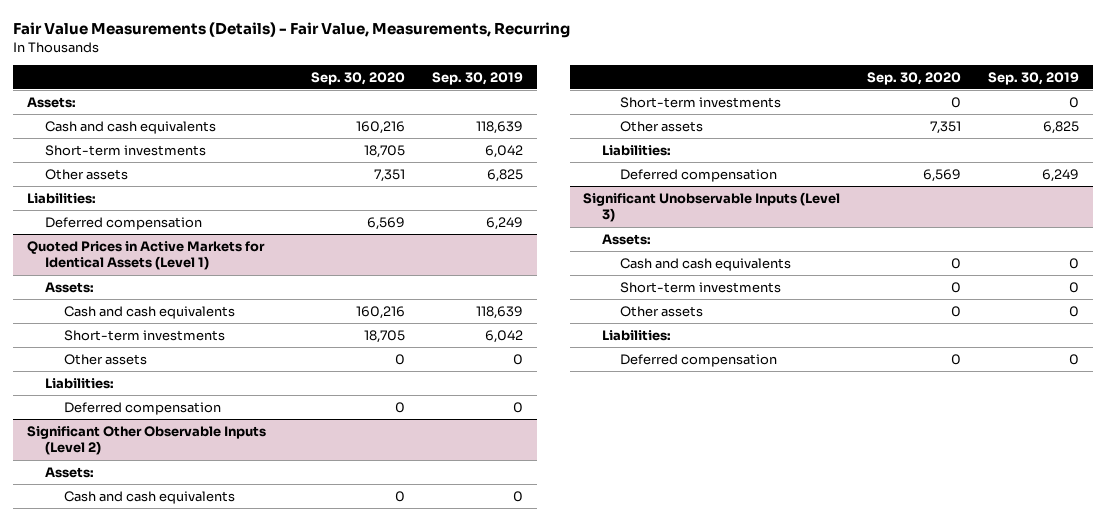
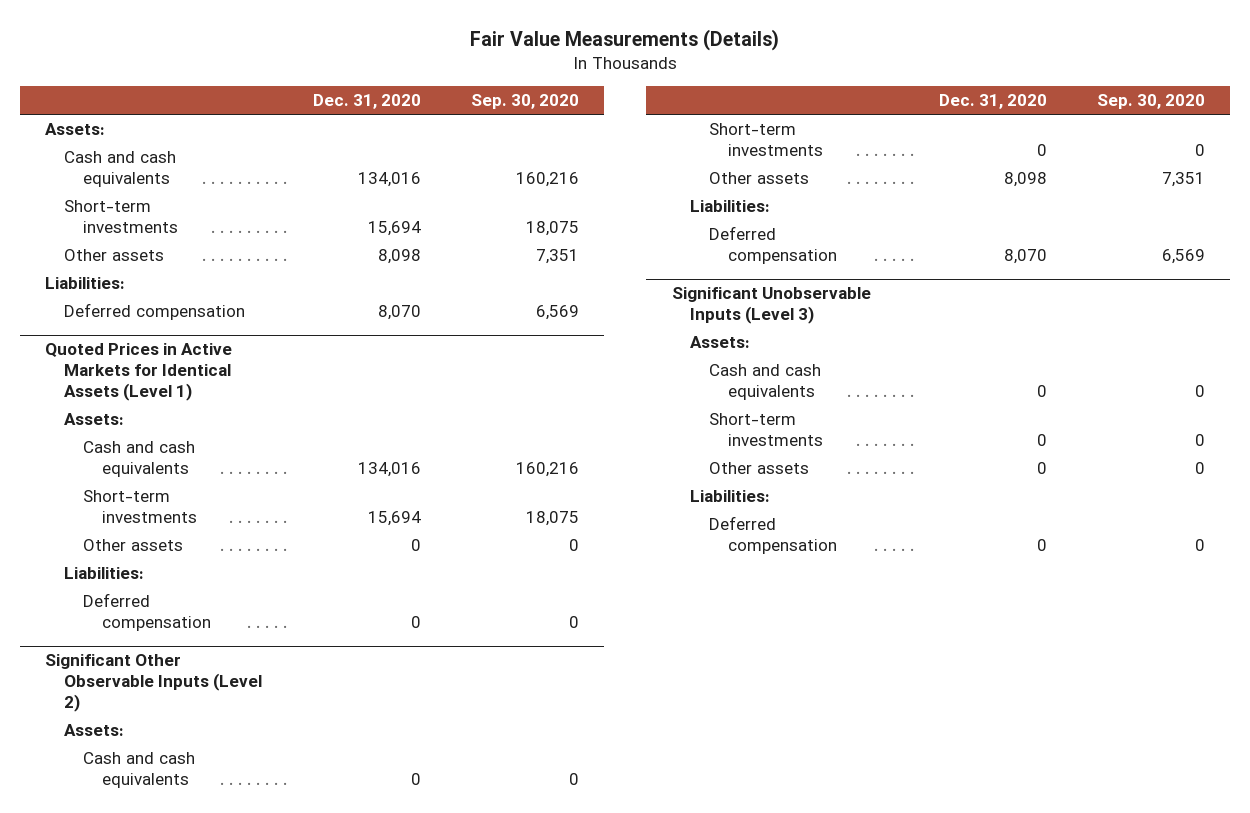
[13,21,571,38] Fair Value Measurements (Details) - Fair Value, Measurements, Recurring -> [470,29,780,52] Fair Value Measurements (Details)
[432,71,524,85] Sep. 30, 2019 -> none
none -> [312,94,421,110] Dec. 31, 2020
[363,144,405,158] 18,705 -> [525,220,579,236] 18,075
[363,329,405,343] 18,705 -> [525,510,579,526] 18,075

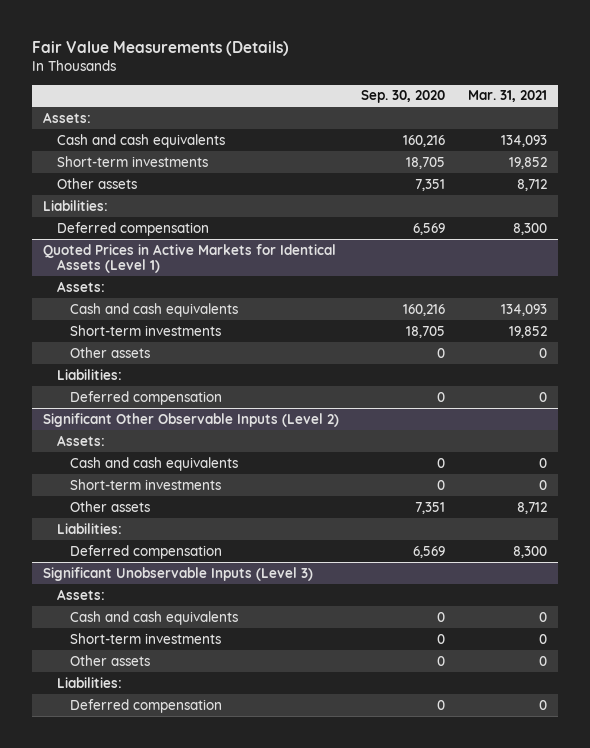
[312,94,421,110] Dec. 31, 2020 -> none
none -> [467,90,547,103] Mar. 31, 2021
[525,220,579,236] 18,075 -> [406,156,446,169] 18,705
[525,510,579,526] 18,075 -> [406,325,446,338] 18,705

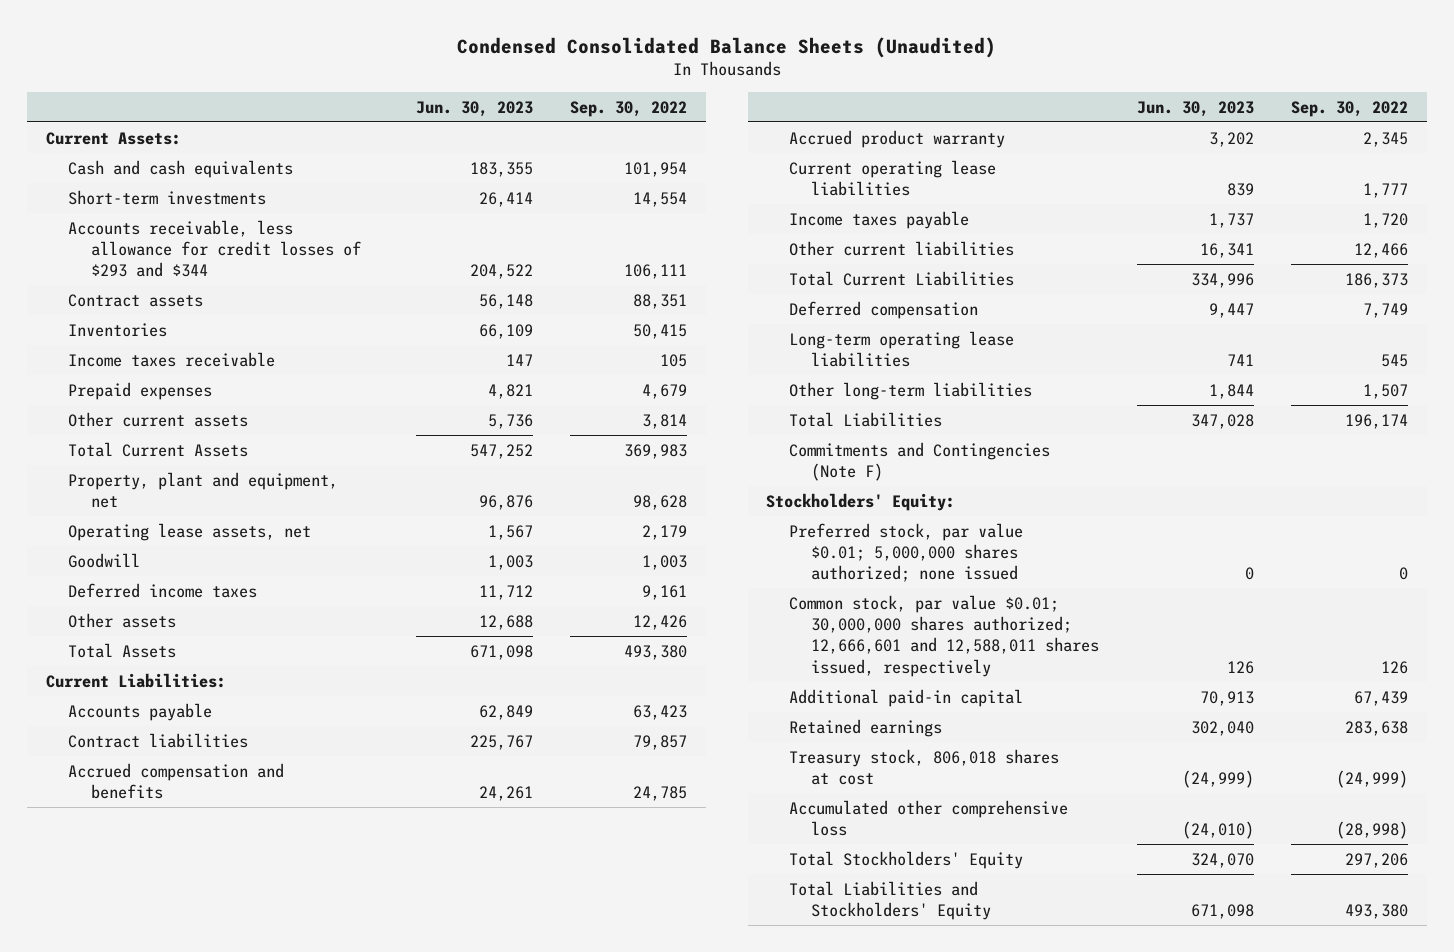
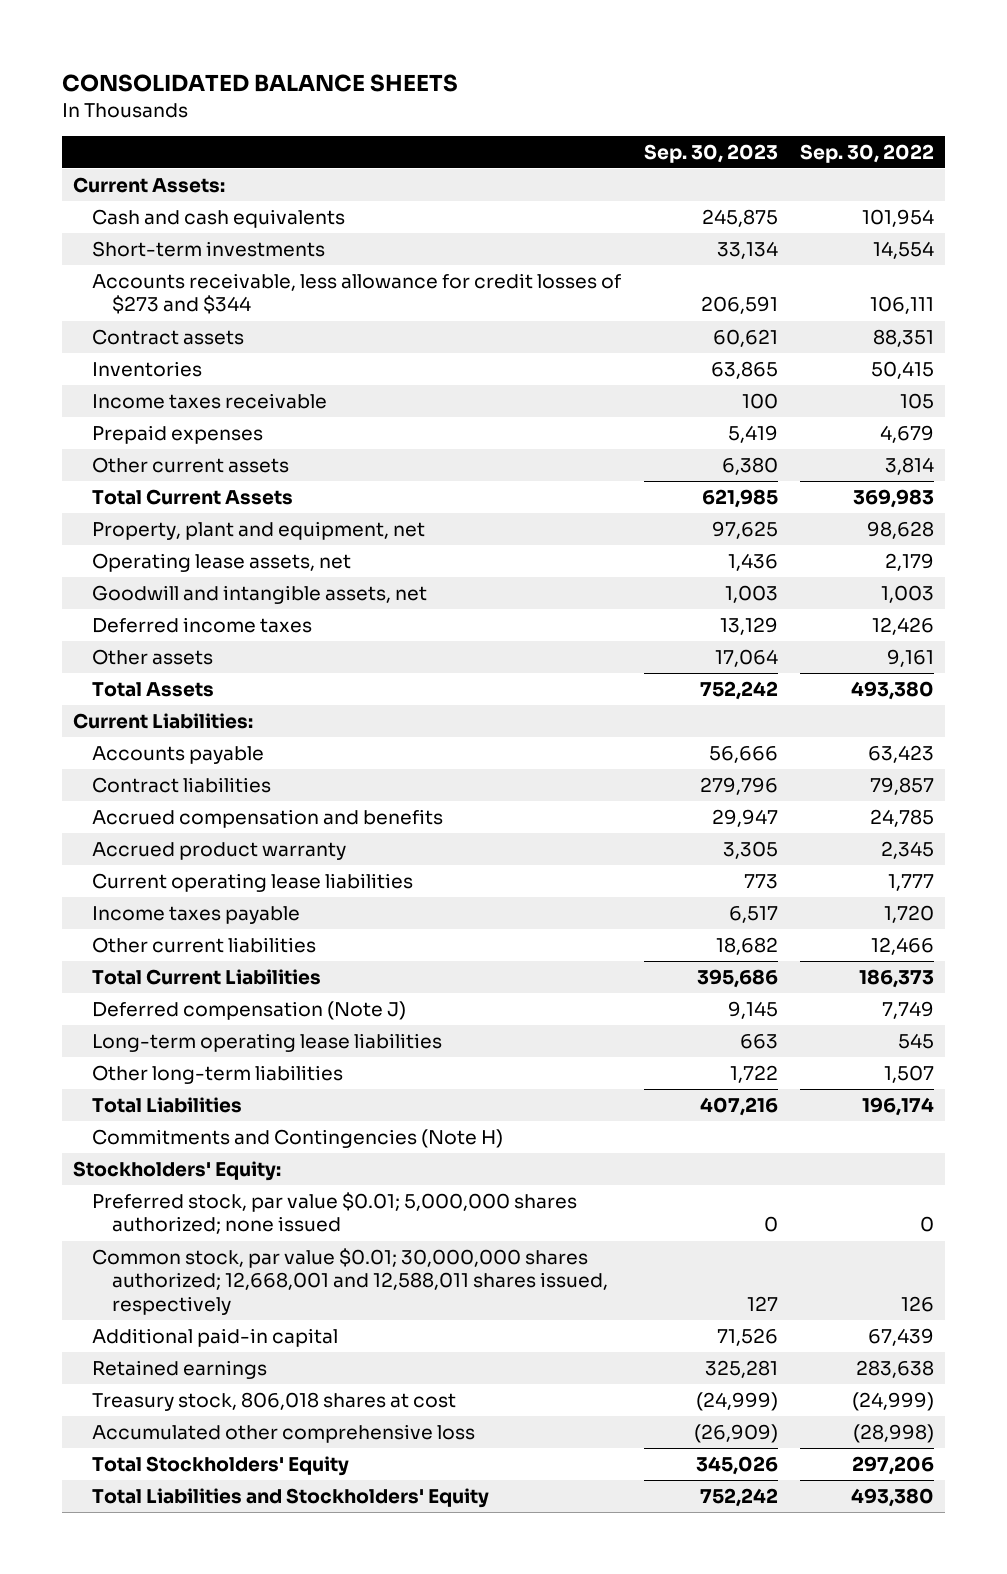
[456,36,996,58] Condensed Consolidated Balance Sheets (Unaudited) -> [61,74,458,93] CONSOLIDATED BALANCE SHEETS
[416,100,534,117] Jun. 30, 2023 -> none
none -> [643,143,778,163] Sep. 30, 2023
[68,219,361,278] Accounts receivable, less allowance for credit losses of $293 and $344 -> [92,273,622,315] Accounts receivable, less allowance for credit losses of $273 and $344
[68,552,141,568] Goodwill -> none
none -> [92,585,428,605] Goodwill and intangible assets, net
[642,584,688,600] 9,161 -> [871,617,934,636] 12,426
[633,614,688,630] 12,426 -> [886,649,934,668] 9,161
[788,300,978,319] Deferred compensation -> [92,1001,407,1021] Deferred compensation (Note J)
[788,441,1050,481] Commitments and Contingencies (Note F) -> [92,1129,504,1149] Commitments and Contingencies (Note H)
[788,594,1100,677] Common stock, par value $0.01; 30,000,000 shares authorized; 12,666,601 and 12,588,011 shares issued, respectively -> [92,1248,608,1315] Common stock, par value $0.01; 30,000,000 shares authorized; 12,668,001 and 12,588,011 shares issued, respectively

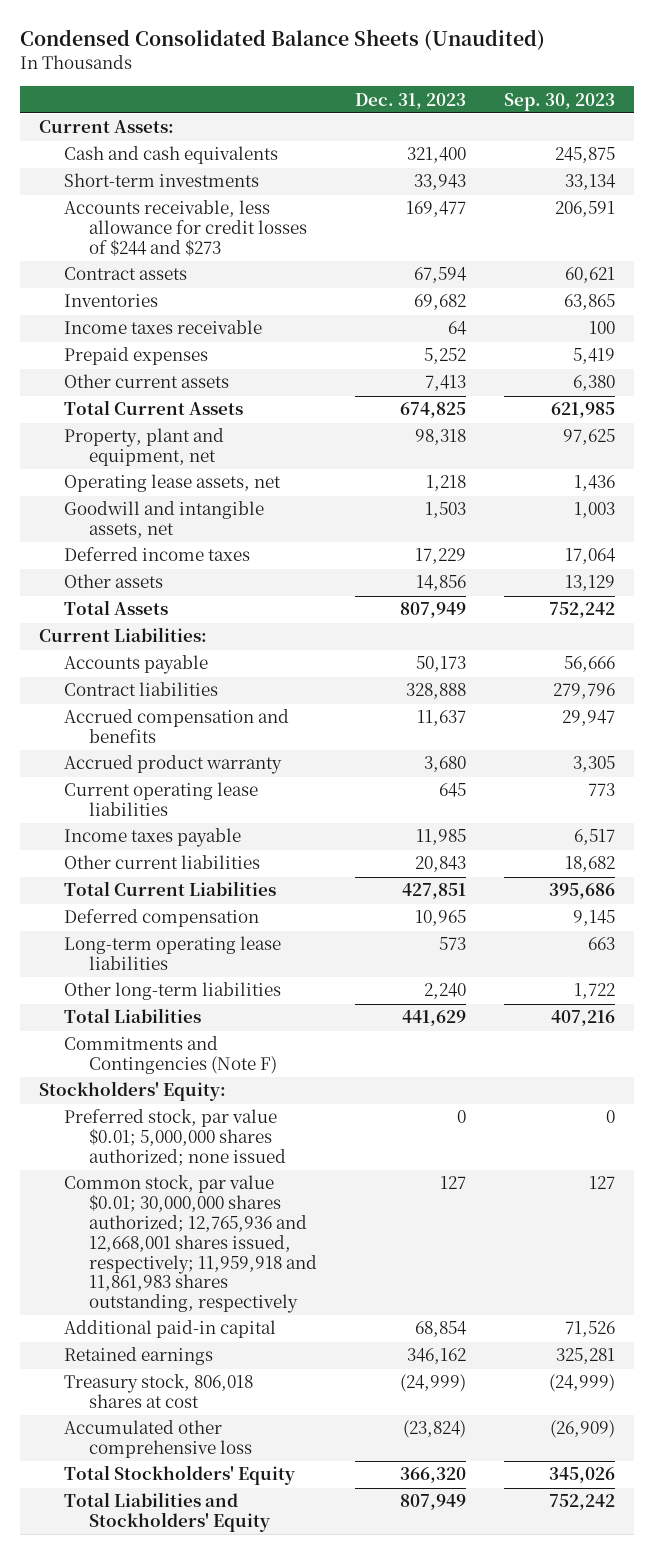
[61,74,458,93] CONSOLIDATED BALANCE SHEETS -> [19,29,545,51] Condensed Consolidated Balance Sheets (Unaudited)
[799,143,934,163] Sep. 30, 2022 -> none
none -> [355,92,467,109] Dec. 31, 2023
[92,273,622,315] Accounts receivable, less allowance for credit losses of $273 and $344 -> [64,200,308,257] Accounts receivable, less allowance for credit losses of $244 and $273
[719,617,778,636] 13,129 -> [565,548,617,565] 17,064
[714,649,778,668] 17,064 -> [565,575,616,592] 13,129
[92,1001,407,1021] Deferred compensation (Note J) -> [64,909,260,928] Deferred compensation
[92,1129,504,1149] Commitments and Contingencies (Note H) -> [64,1036,278,1075] Commitments and Contingencies (Note F)
[92,1248,608,1315] Common stock, par value $0.01; 30,000,000 shares authorized; 12,668,001 and 12,588,011 shares issued, respectively -> [64,1175,318,1314] Common stock, par value $0.01; 30,000,000 shares authorized; 12,765,936 and 12,668,001 shares issued, respectively; 11,959,918 and 11,861,983 shares outstanding, respectively

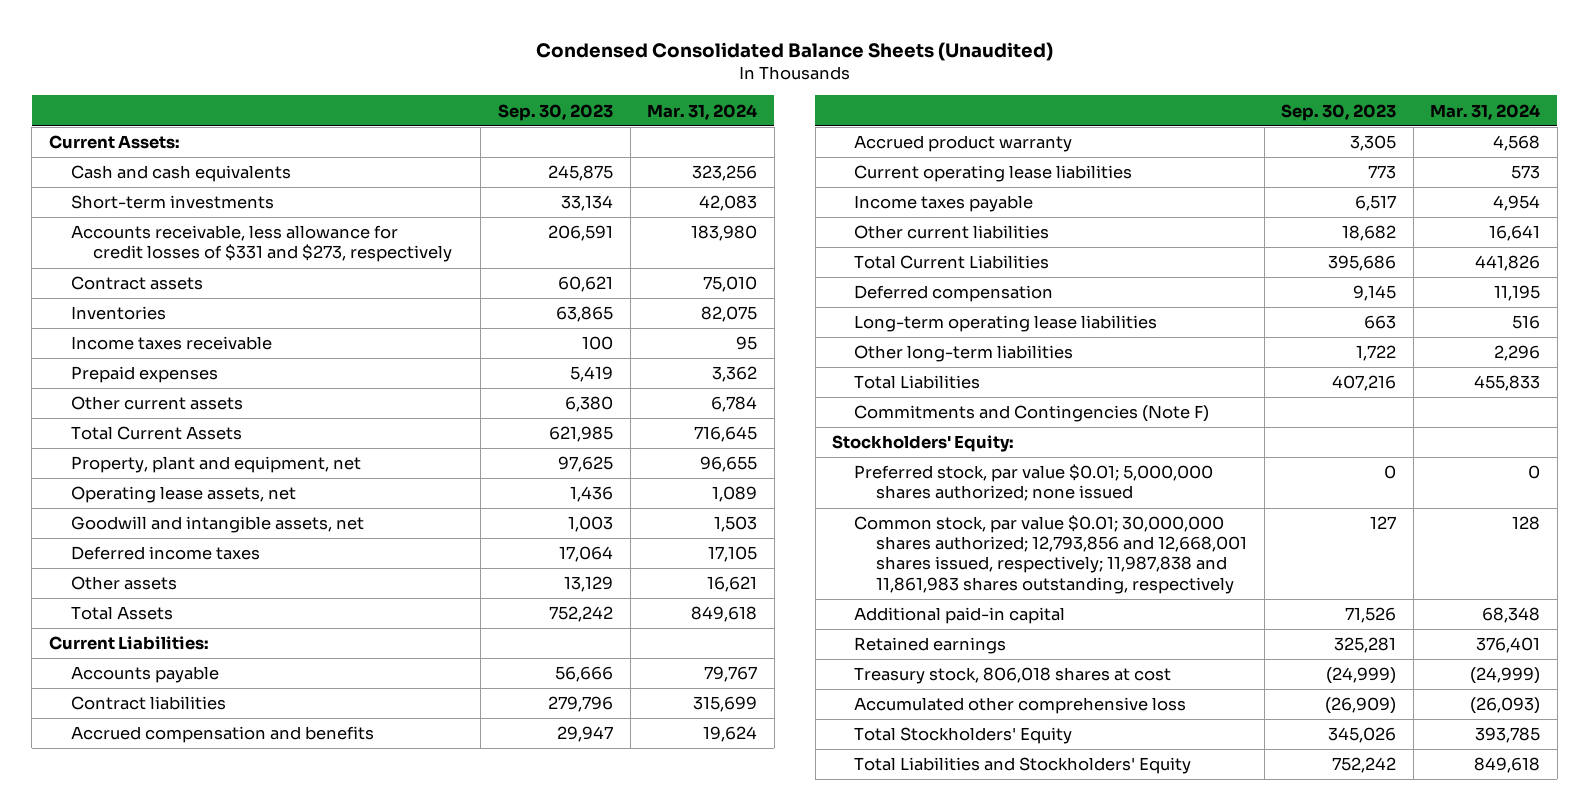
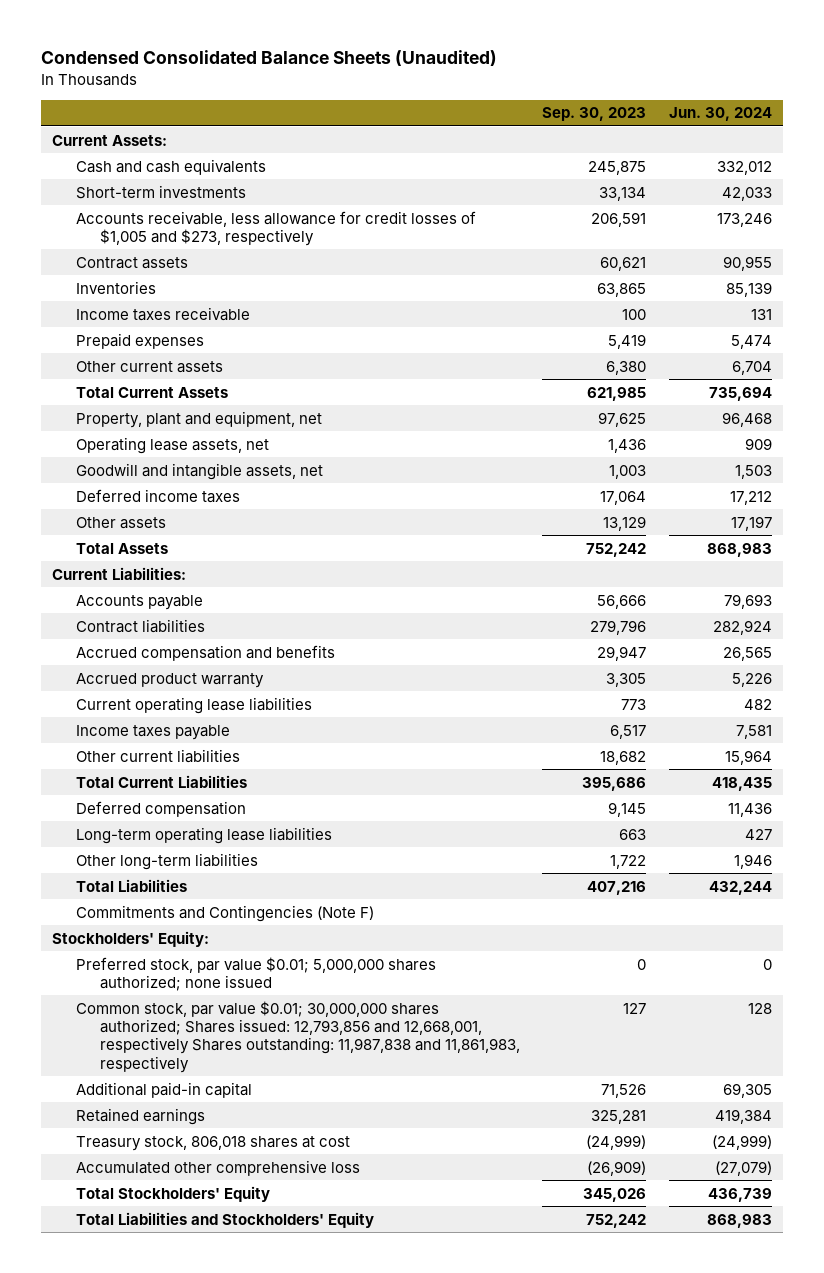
[647,103,758,120] Mar. 31, 2024 -> none
none -> [668,107,772,122] Jun. 30, 2024
[70,225,452,263] Accounts receivable, less allowance for credit losses of $331 and $273, respectively -> [75,210,476,246] Accounts receivable, less allowance for credit losses of $1,005 and $273, respectively
[854,515,1247,594] Common stock, par value $0.01; 30,000,000 shares authorized; 12,793,856 and 12,668,001 shares issued, respectively; 11,987,838 and 11,861,983 shares outstanding, respectively -> [75,1000,520,1073] Common stock, par value $0.01; 30,000,000 shares authorized; Shares issued: 12,793,856 and 12,668,001, respectively Shares outstanding: 11,987,838 and 11,861,983, respectively

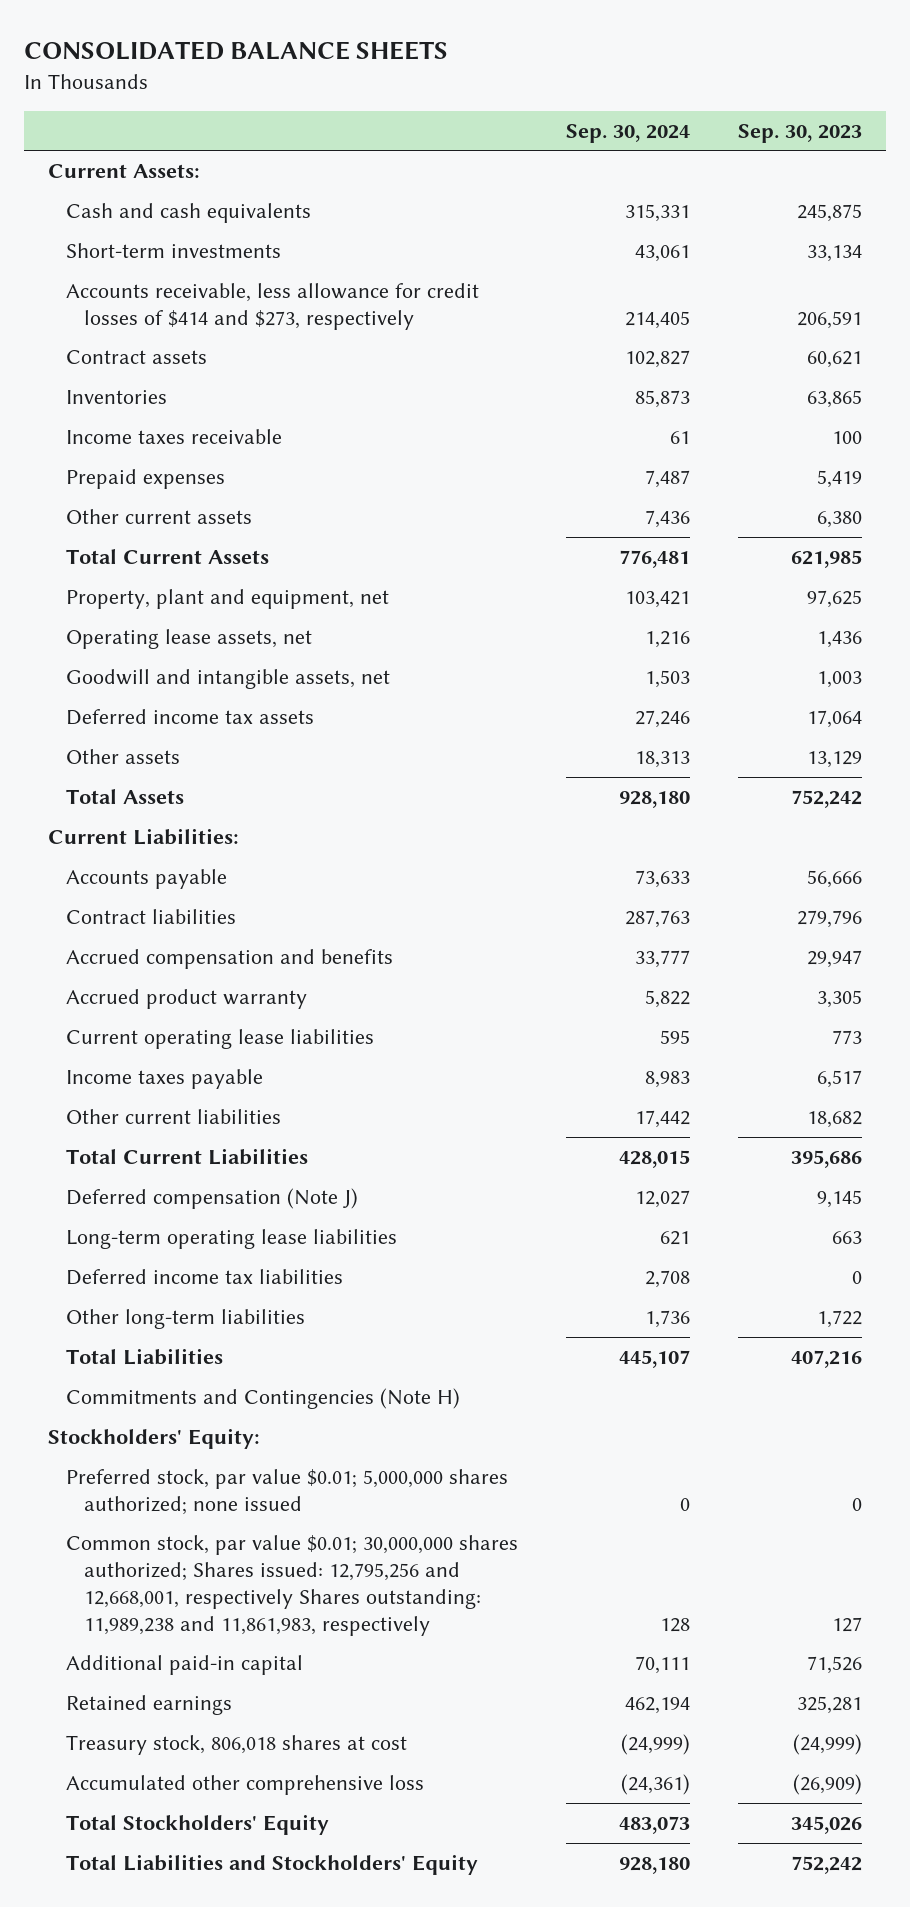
[40,50,497,67] Condensed Consolidated Balance Sheets (Unaudited) -> [24,40,449,60] CONSOLIDATED BALANCE SHEETS
[668,107,772,122] Jun. 30, 2024 -> none
none -> [566,123,691,143] Sep. 30, 2024
[75,210,476,246] Accounts receivable, less allowance for credit losses of $1,005 and $273, respectively -> [66,282,480,330] Accounts receivable, less allowance for credit losses of $414 and $273, respectively
[75,488,240,503] Deferred income taxes -> [66,708,315,725] Deferred income tax assets
[75,800,246,817] Deferred compensation -> [66,1187,359,1209] Deferred compensation (Note J)
none -> [66,1268,344,1285] Deferred income tax liabilities
[75,904,374,922] Commitments and Contingencies (Note F) -> [66,1387,461,1409] Commitments and Contingencies (Note H)
[75,1000,520,1073] Common stock, par value $0.01; 30,000,000 shares authorized; Shares issued: 12,793,856 and 12,668,001, respectively Shares outstanding: 11,987,838 and 11,861,983, respectively -> [66,1534,519,1636] Common stock, par value $0.01; 30,000,000 shares authorized; Shares issued: 12,795,256 and 12,668,001, respectively Shares outstanding: 11,989,238 and 11,861,983, respectively

